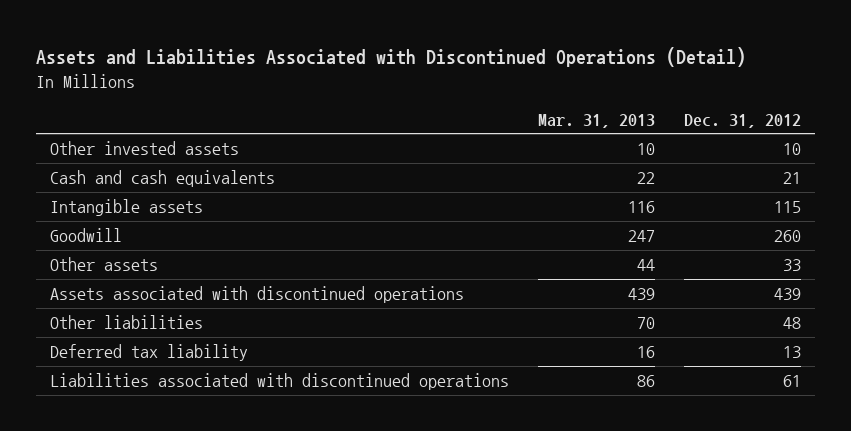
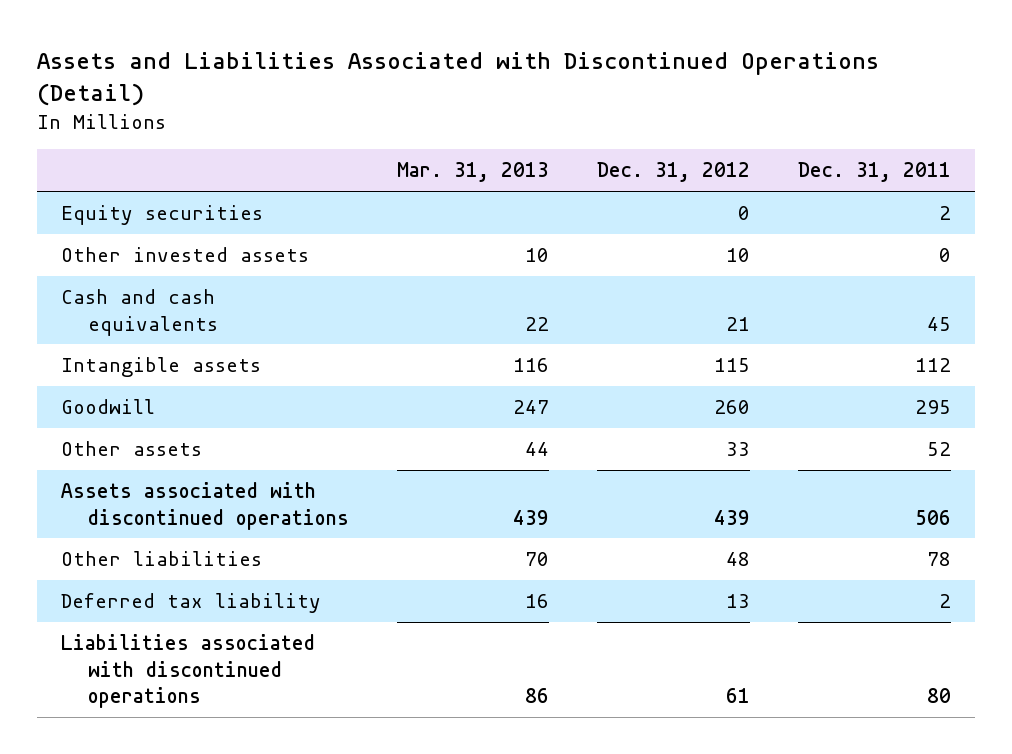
none -> [798,162,952,183] Dec. 31, 2011
none -> [60,205,263,226] Equity securities

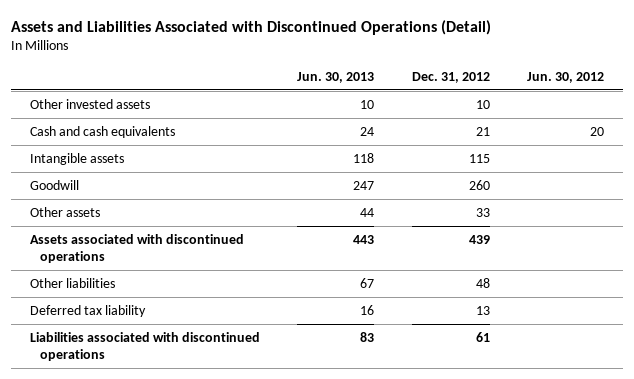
[397,162,550,183] Mar. 31, 2013 -> none
[798,162,952,183] Dec. 31, 2011 -> none
none -> [297,71,375,83] Jun. 30, 2013
none -> [527,71,605,83] Jun. 30, 2012
[60,205,263,226] Equity securities -> none

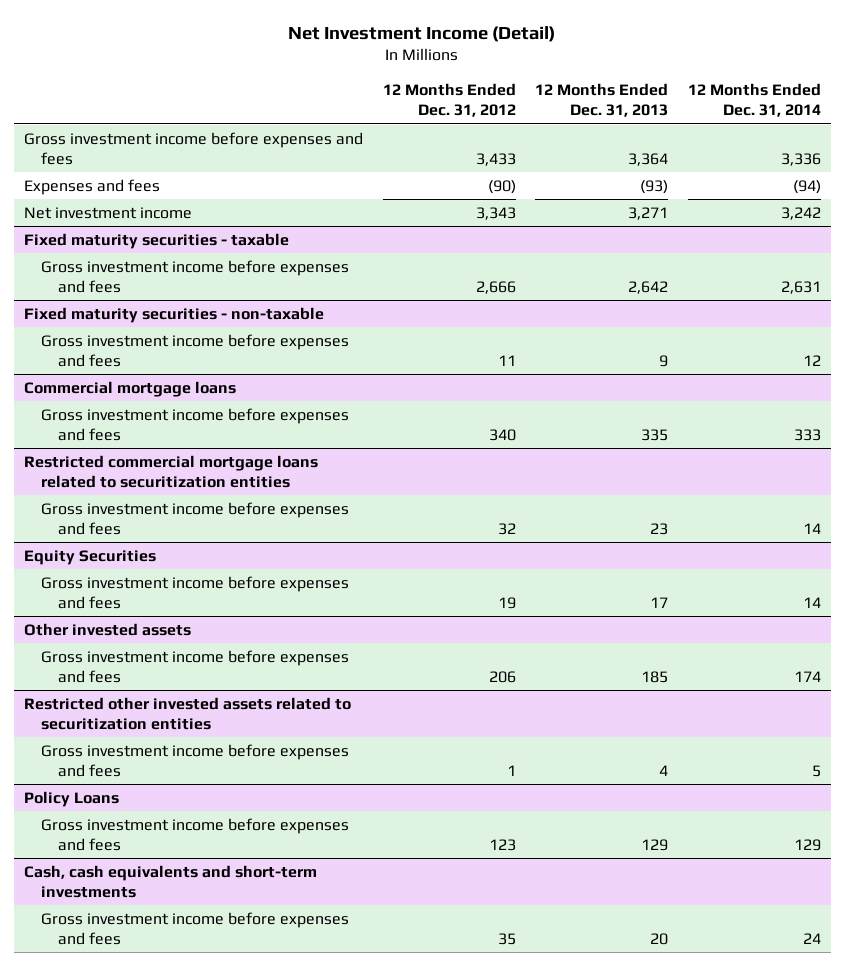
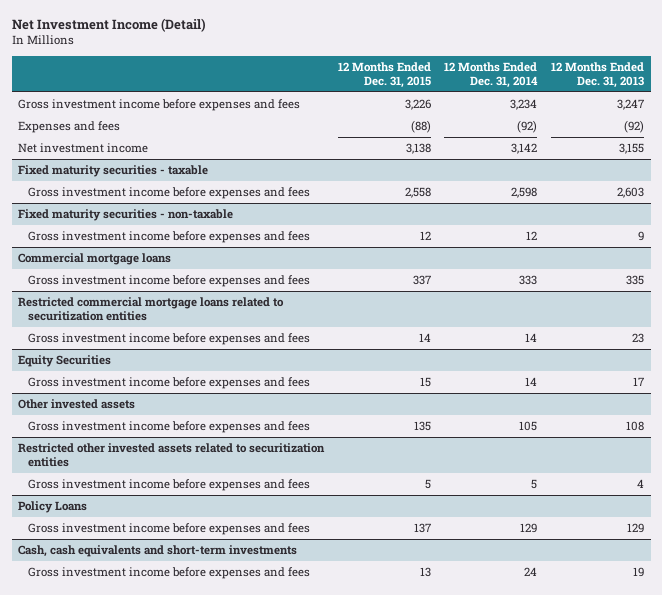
[382,82,516,118] 12 Months Ended Dec. 31, 2012 -> none
none -> [337,61,431,89] 12 Months Ended Dec. 31, 2015
[628,152,669,166] 3,364 -> [616,98,644,110] 3,247
[780,152,821,166] 3,336 -> [510,98,538,110] 3,234
[640,179,669,194] (93) -> [623,119,644,133] (92)
[792,179,821,194] (94) -> [517,119,538,133] (92)
[628,206,669,220] 3,271 -> [618,142,644,154] 3,155
[780,206,821,220] 3,242 -> [511,142,538,154] 3,142
[628,280,669,294] 2,642 -> [616,186,644,198] 2,603
[780,280,821,294] 2,631 -> [511,186,538,198] 2,598
[641,670,669,683] 185 -> [625,420,644,431] 108
[793,670,821,682] 174 -> [519,420,538,431] 105
[650,932,669,945] 20 -> [632,566,644,577] 19

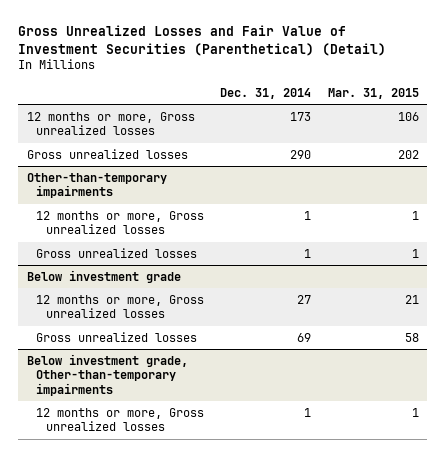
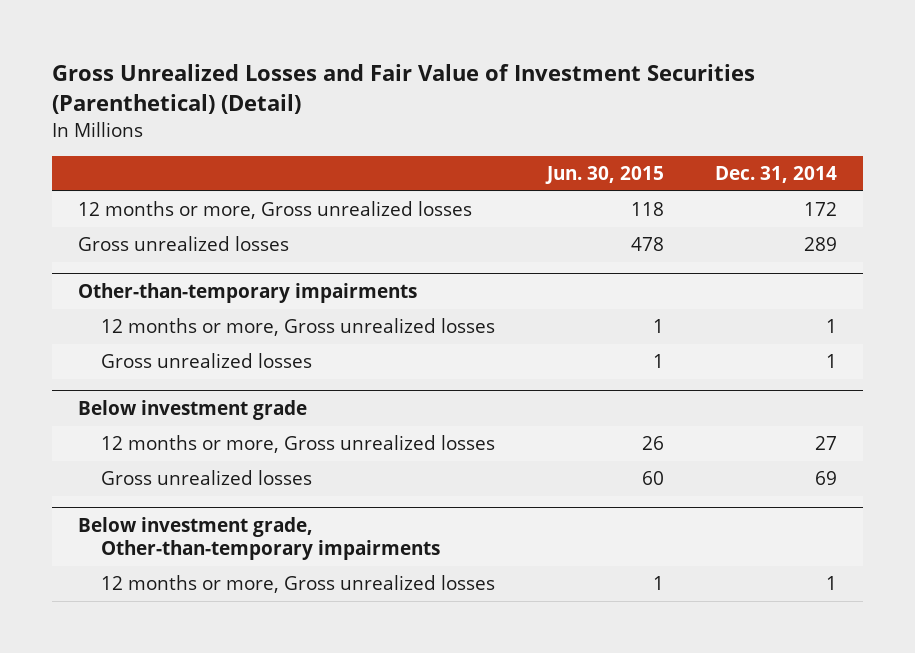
[327,87,419,99] Mar. 31, 2015 -> none
none -> [544,166,664,185] Jun. 30, 2015
[290,111,312,121] 173 -> [804,202,838,217] 172
[290,149,312,159] 290 -> [804,237,838,252] 289

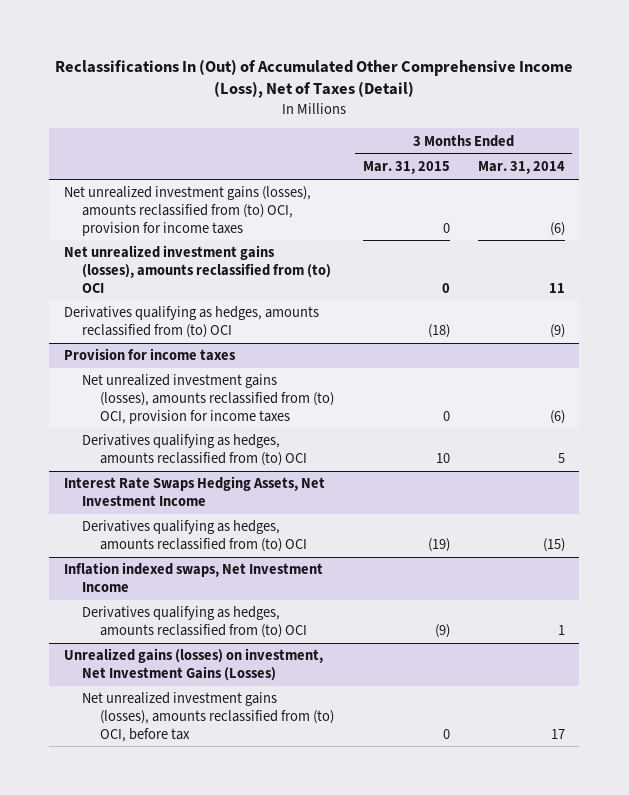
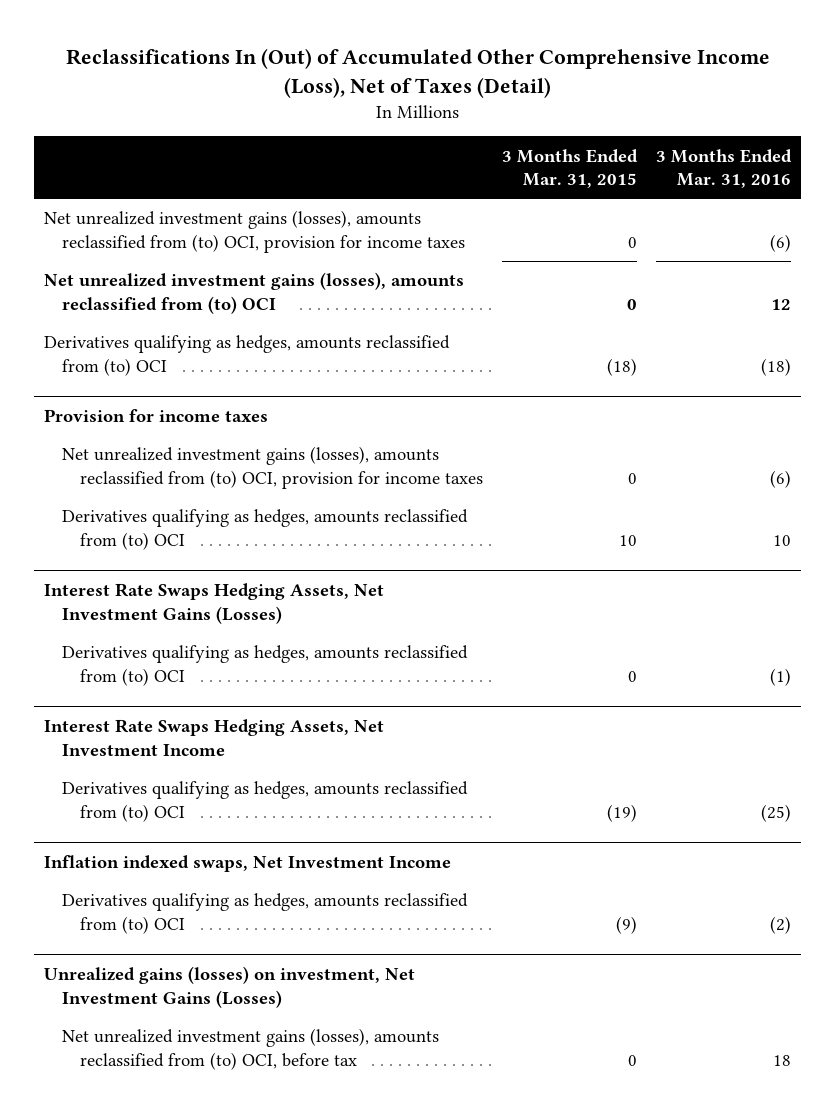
[478,161,566,175] Mar. 31, 2014 -> none
none -> [656,148,793,189] 3 Months Ended Mar. 31, 2016
none -> [44,583,385,624] Interest Rate Swaps Hedging Assets, Net Investment Gains (Losses)
none -> [61,645,468,686] Derivatives qualifying as hedges, amounts reclassified from (to) OCI

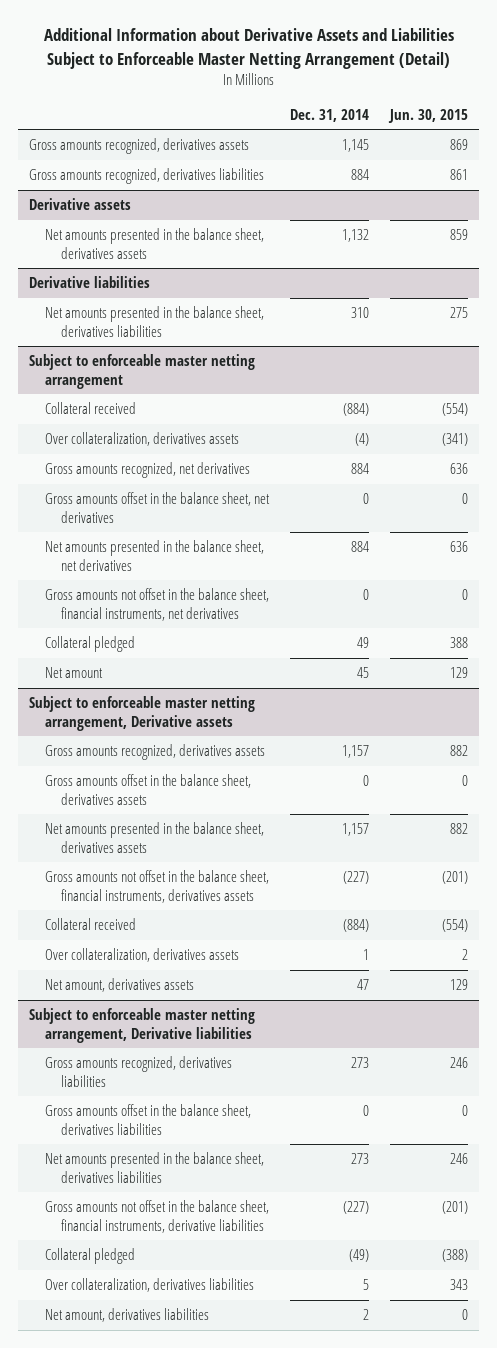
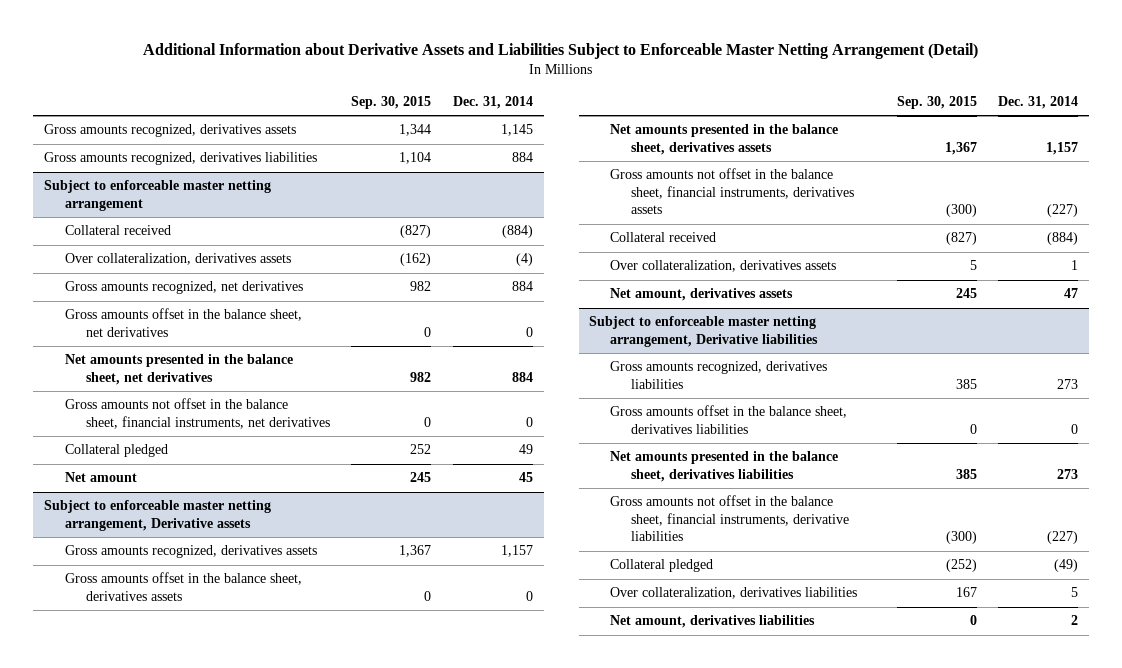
[388,108,469,123] Jun. 30, 2015 -> none
none -> [351,95,432,109] Sep. 30, 2015
[28,198,131,211] Derivative assets -> none
[44,228,264,259] Net amounts presented in the balance sheet, derivatives assets -> none
[28,276,150,289] Derivative liabilities -> none
[44,306,264,337] Net amounts presented in the balance sheet, derivatives liabilities -> none

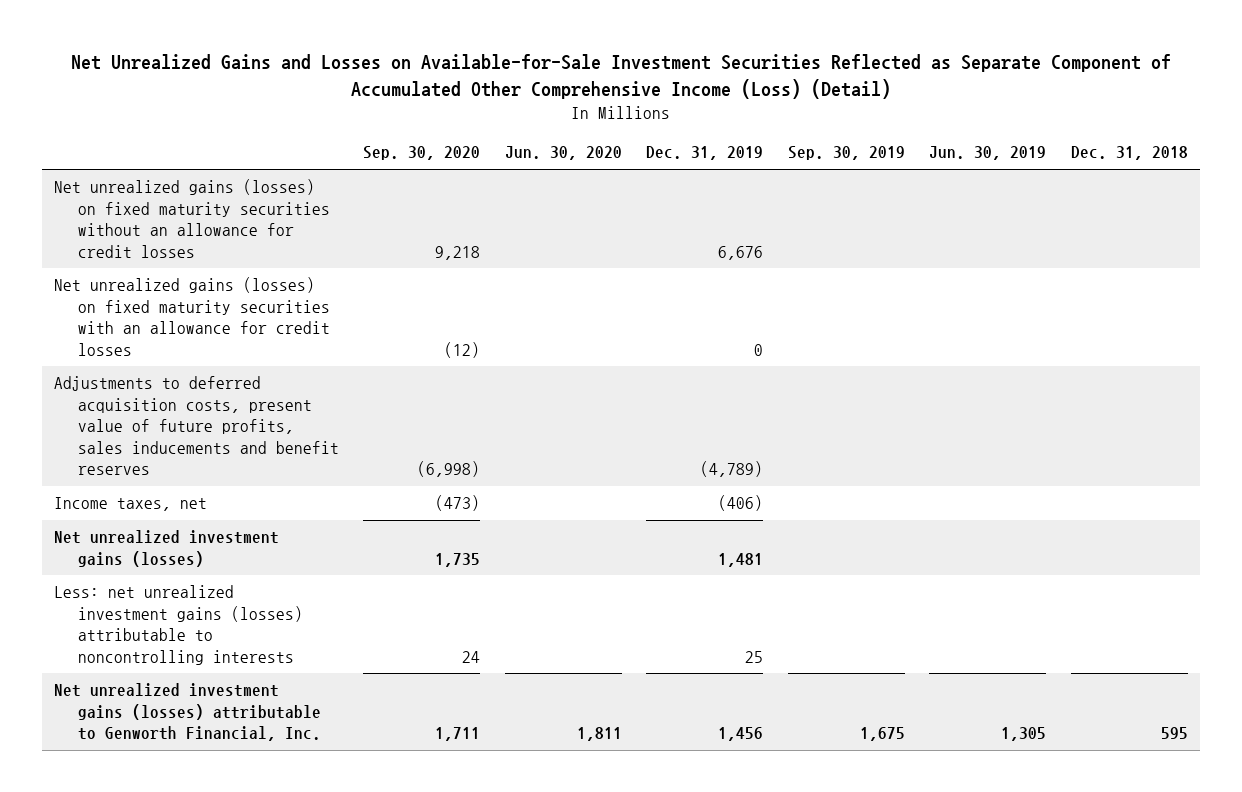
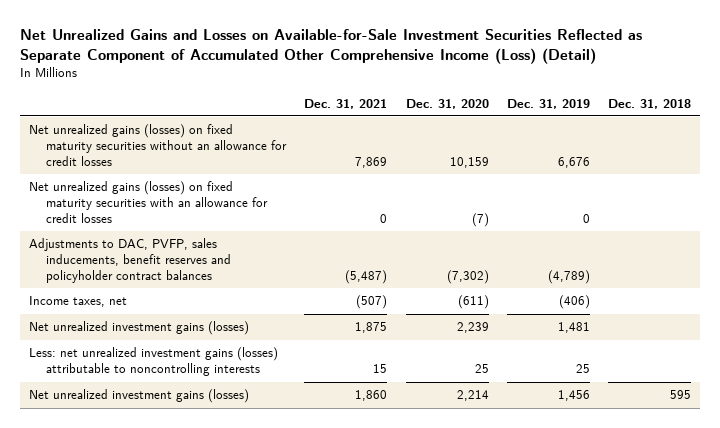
[363,146,481,161] Sep. 30, 2020 -> none
[504,146,622,161] Jun. 30, 2020 -> none
[787,146,905,161] Sep. 30, 2019 -> none
[929,146,1047,161] Jun. 30, 2019 -> none
none -> [304,98,388,109] Dec. 31, 2021
none -> [405,98,489,109] Dec. 31, 2020
[54,376,339,476] Adjustments to deferred acquisition costs, present value of future profits, sales inducements and benefit reserves -> [28,238,232,283] Adjustments to DAC, PVFP, sales inducements, benefit reserves and policyholder contract balances
[54,683,321,742] Net unrealized investment gains (losses) attributable to Genworth Financial, Inc. -> [28,389,249,404] Net unrealized investment gains (losses)

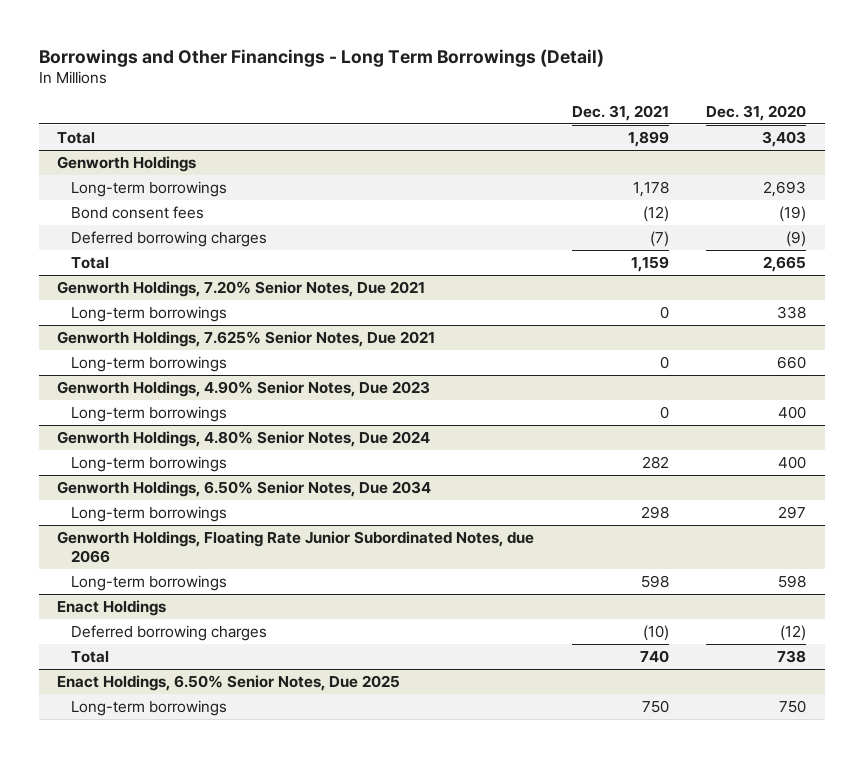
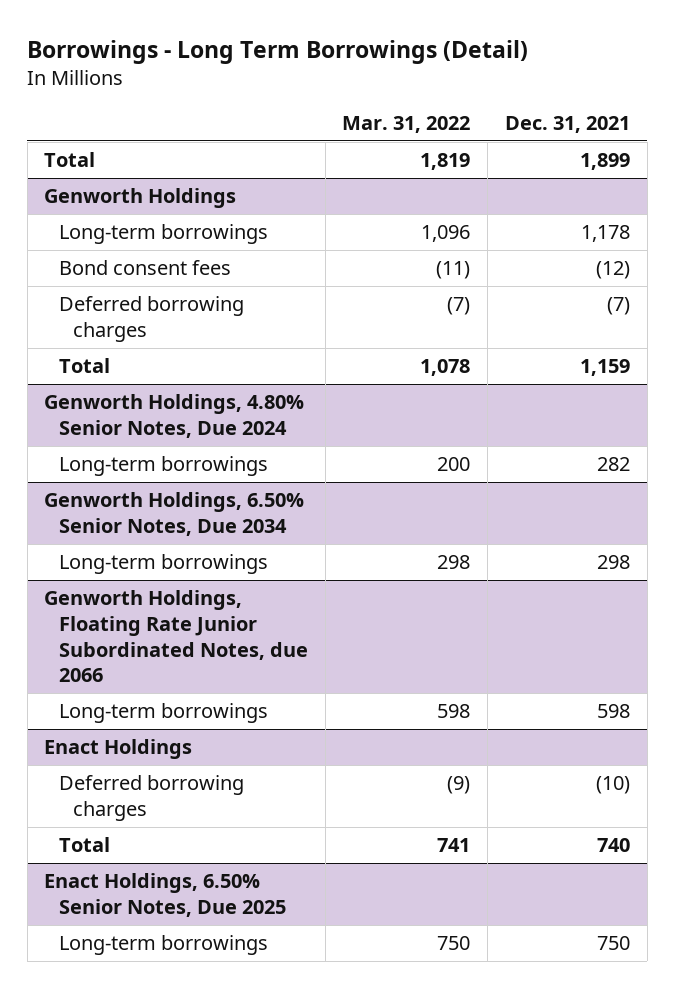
[38,48,604,67] Borrowings and Other Financings - Long Term Borrowings (Detail) -> [27,39,529,64] Borrowings - Long Term Borrowings (Detail)
[706,104,807,121] Dec. 31, 2020 -> none
none -> [342,115,471,133] Mar. 31, 2022
[57,280,426,297] Genworth Holdings, 7.20% Senior Notes, Due 2021 -> none
[71,305,228,322] Long-term borrowings -> none
[57,330,436,347] Genworth Holdings, 7.625% Senior Notes, Due 2021 -> none
[71,355,228,372] Long-term borrowings -> none
[57,380,431,397] Genworth Holdings, 4.90% Senior Notes, Due 2023 -> none
[71,405,228,422] Long-term borrowings -> none

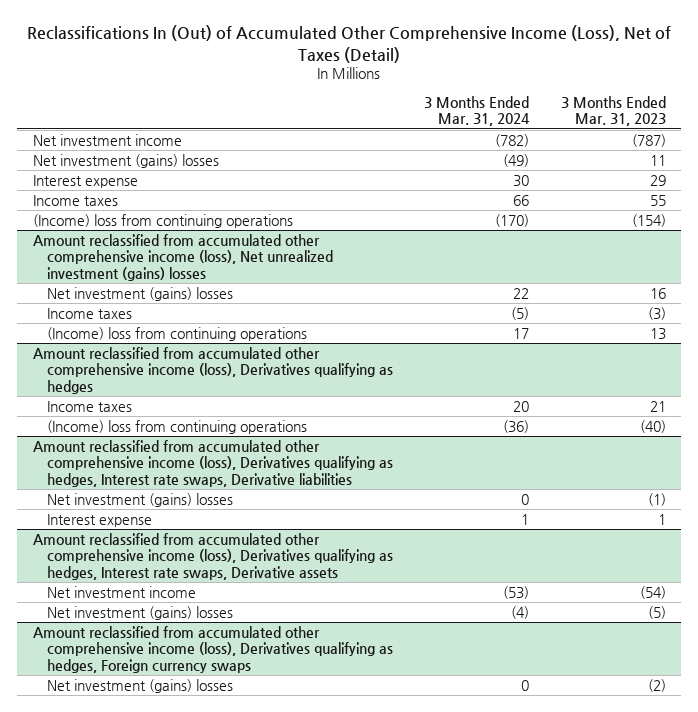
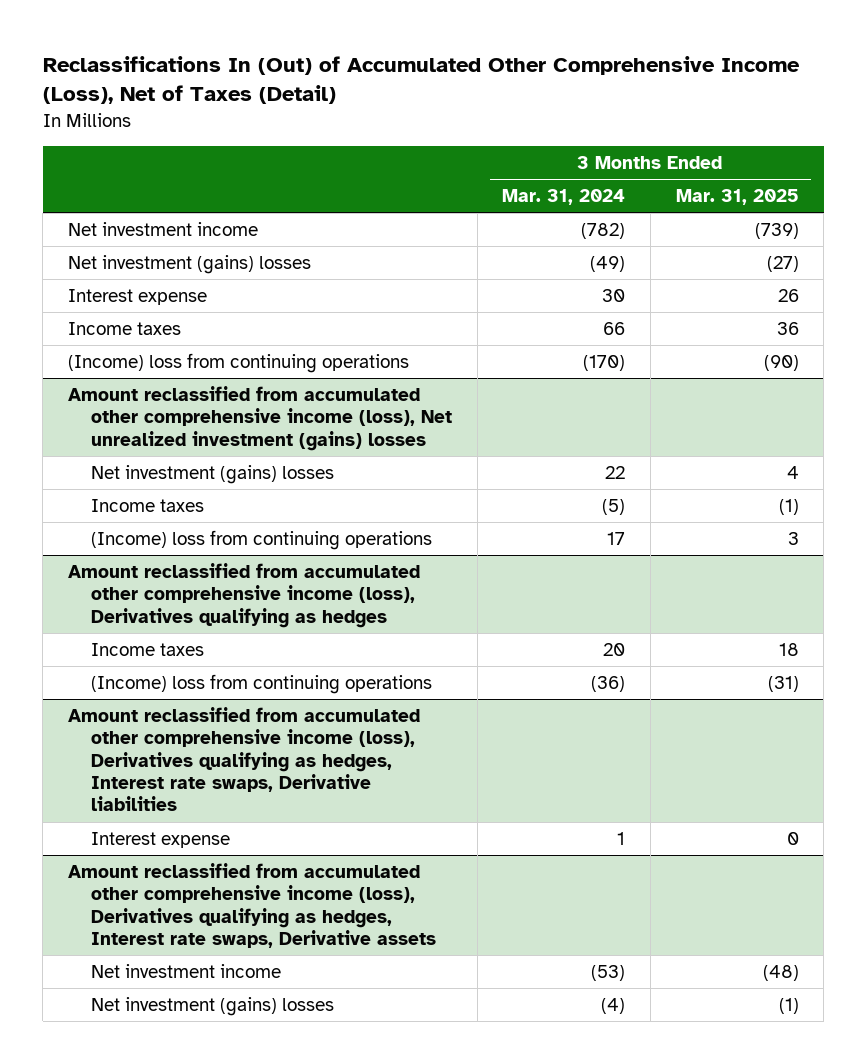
[560,96,666,127] 3 Months Ended Mar. 31, 2023 -> none
none -> [675,189,799,206] Mar. 31, 2025
[46,492,233,507] Net investment (gains) losses -> none
[32,625,393,673] Amount reclassified from accumulated other comprehensive income (loss), Derivatives qualifying as hedges, Foreign currency swaps -> none
[46,678,233,693] Net investment (gains) losses -> none

